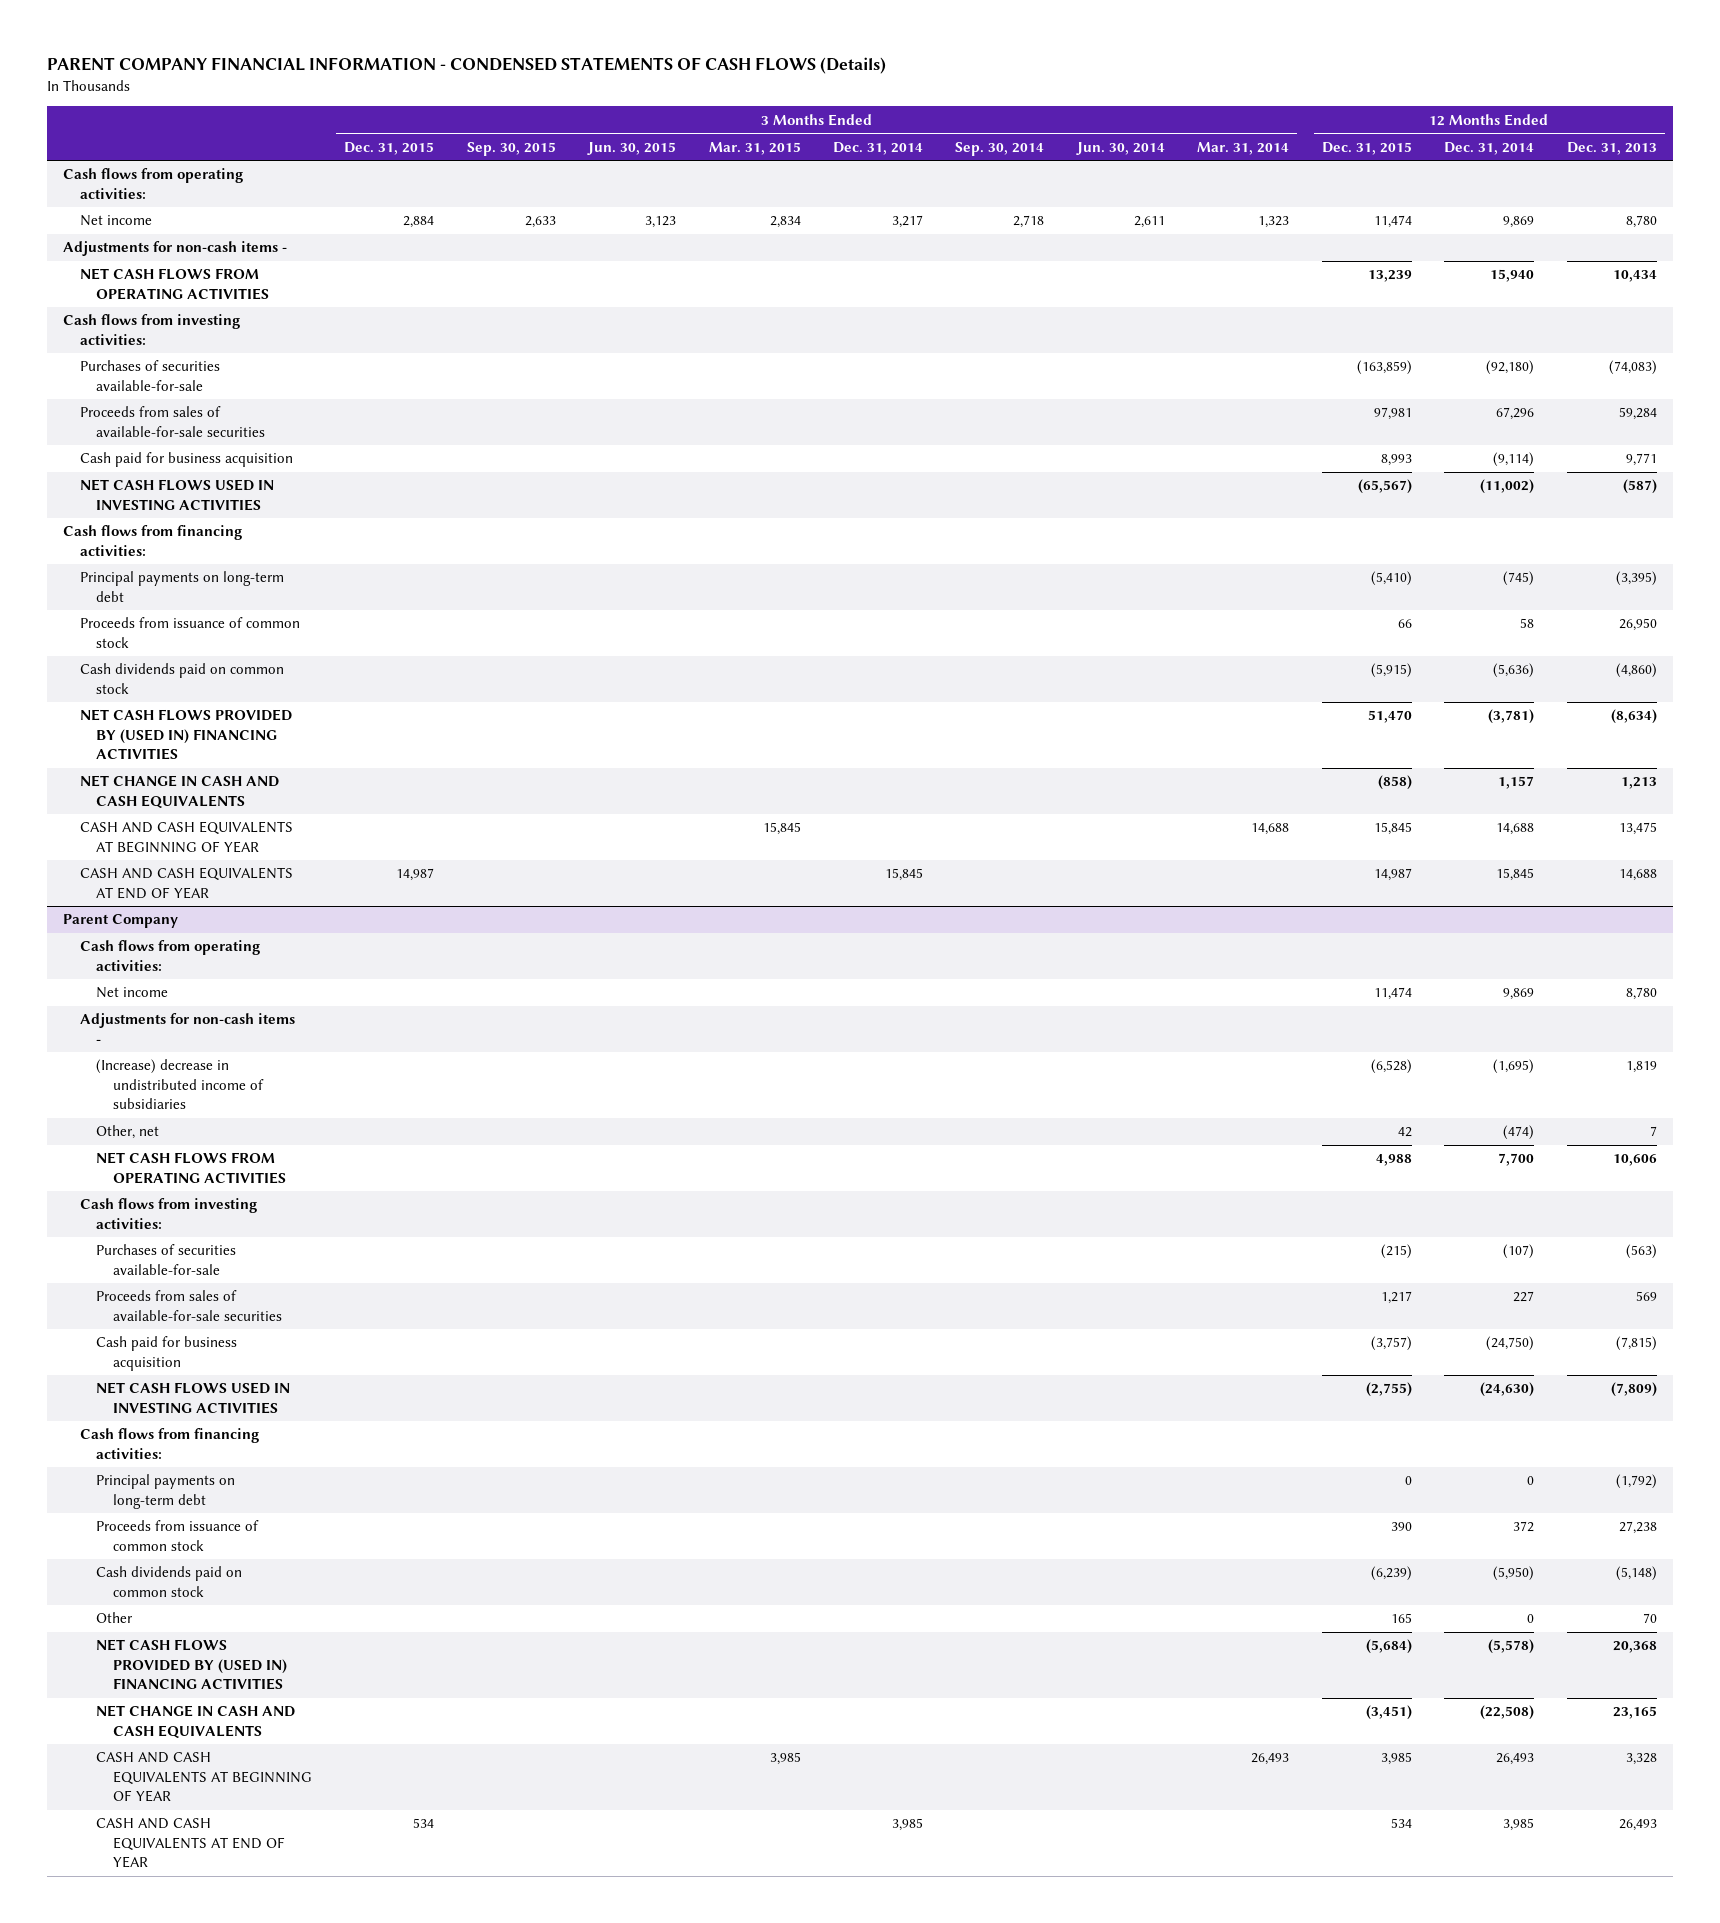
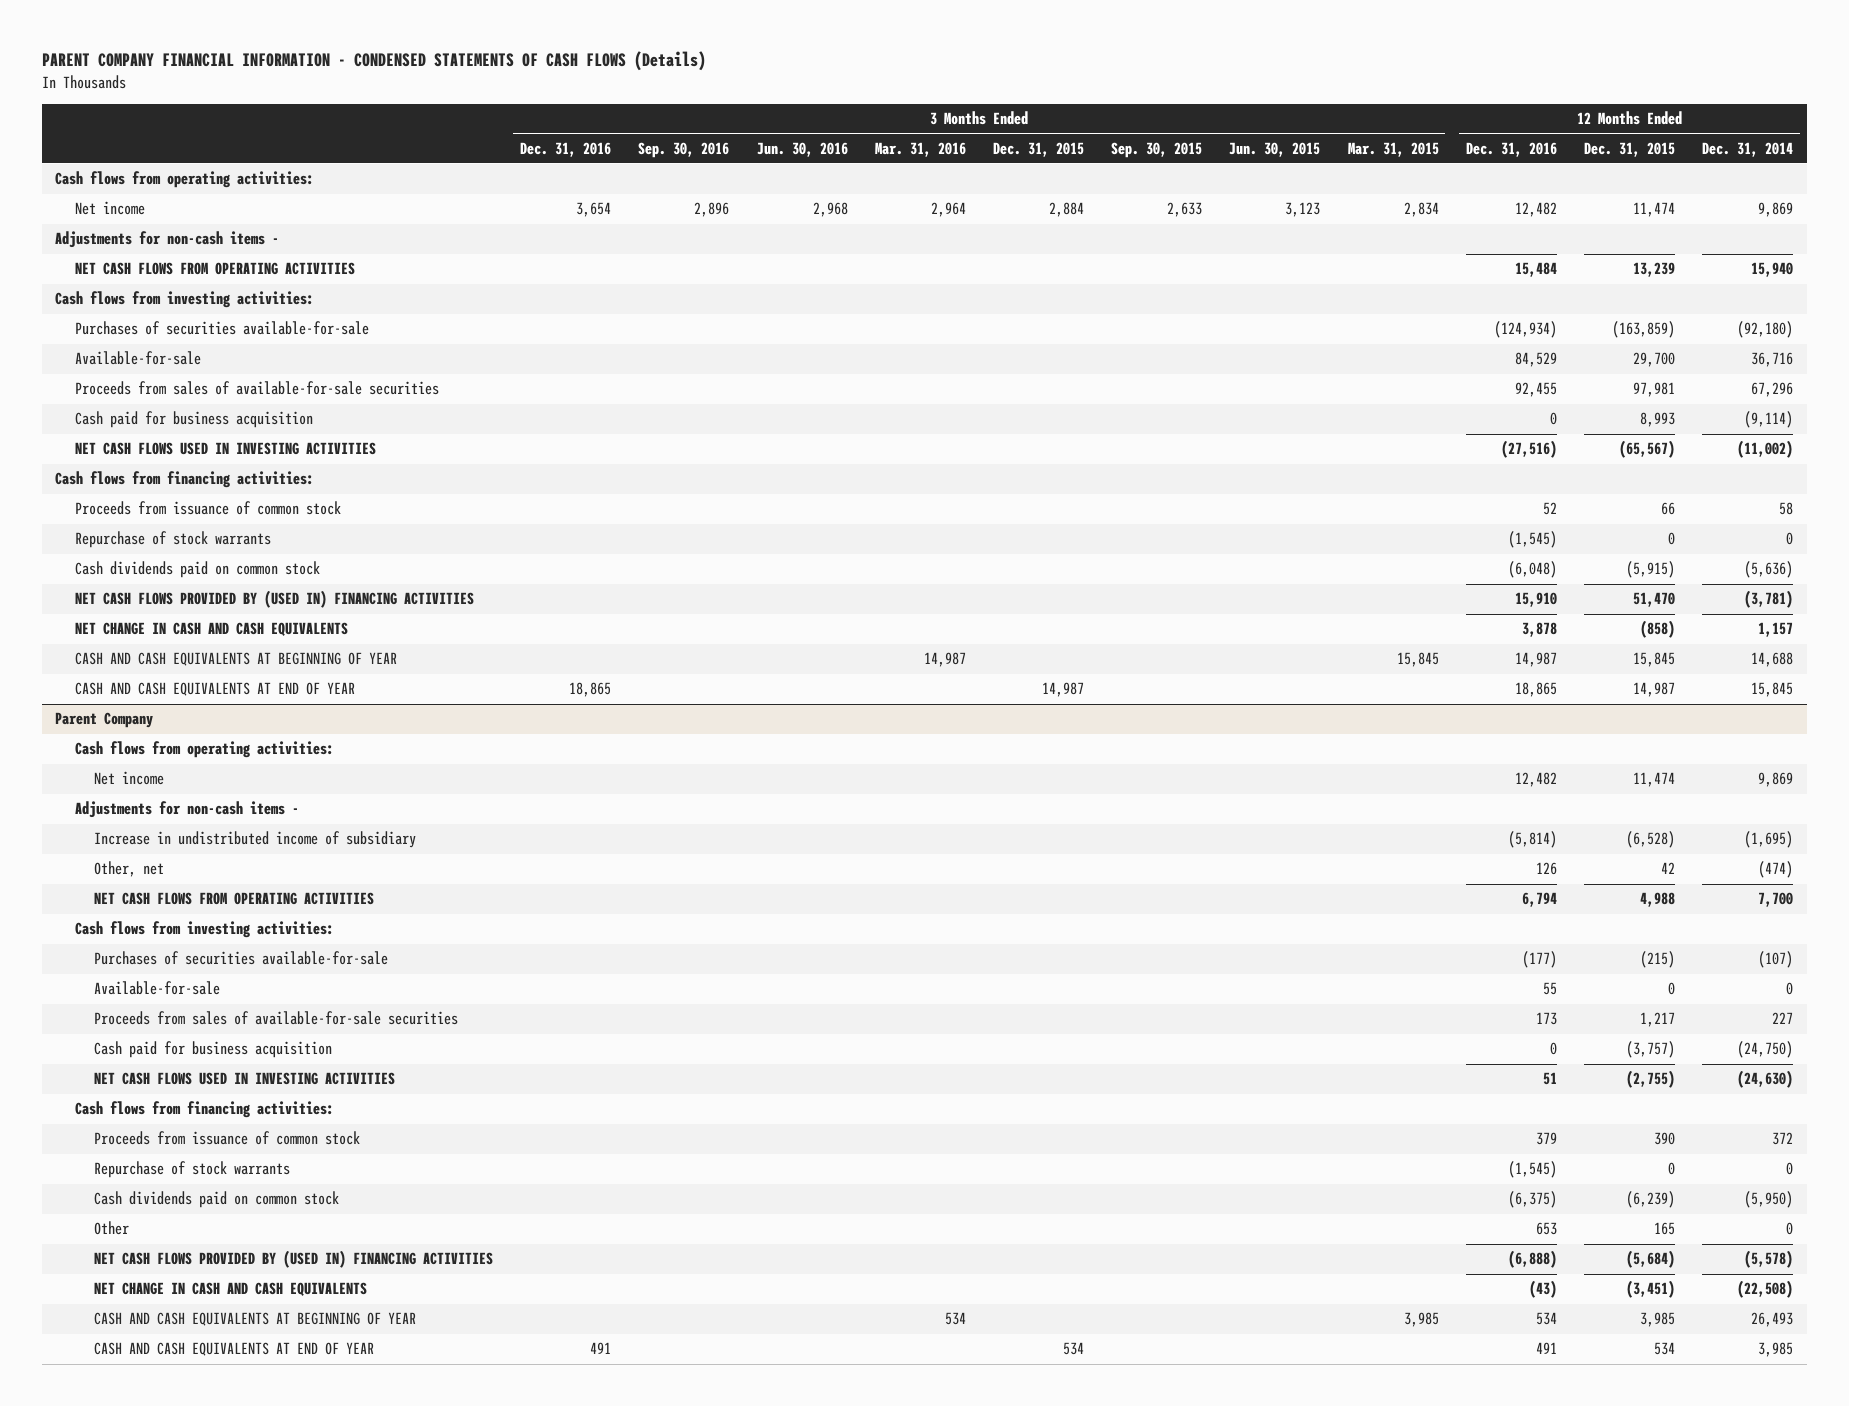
[833,141,924,155] Dec. 31, 2014 -> none
[955,141,1045,156] Sep. 30, 2014 -> none
[1075,141,1165,155] Jun. 30, 2014 -> none
[1197,141,1290,155] Mar. 31, 2014 -> none
[1566,141,1657,155] Dec. 31, 2013 -> none
none -> [520,141,612,157] Dec. 31, 2016
none -> [638,141,730,158] Sep. 30, 2016
none -> [756,141,848,157] Jun. 30, 2016
none -> [874,141,966,157] Mar. 31, 2016
none -> [1465,141,1557,157] Dec. 31, 2016
none -> [74,351,201,366] Available-for-sale
[79,571,284,602] Principal payments on long-term debt -> none
none -> [74,531,271,549] Repurchase of stock warrants
[96,1059,264,1110] (Increase) decrease in undistributed income of subsidiaries -> [94,831,417,849] Increase in undistributed income of subsidiary
none -> [94,981,221,996] Available-for-sale
[96,1474,236,1509] Principal payments on long-term debt -> none
none -> [94,1161,291,1179] Repurchase of stock warrants

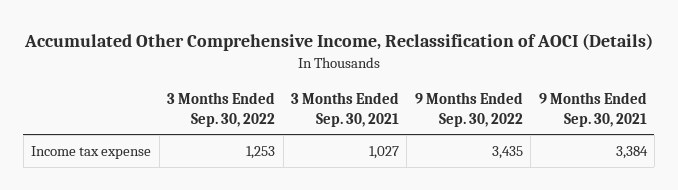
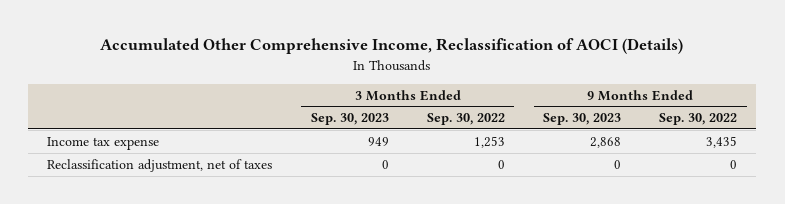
[290,91,399,127] 3 Months Ended Sep. 30, 2021 -> none
[538,91,647,127] 9 Months Ended Sep. 30, 2021 -> none
none -> [310,113,389,126] Sep. 30, 2023
none -> [543,113,622,126] Sep. 30, 2023
none -> [47,158,273,172] Reclassification adjustment, net of taxes

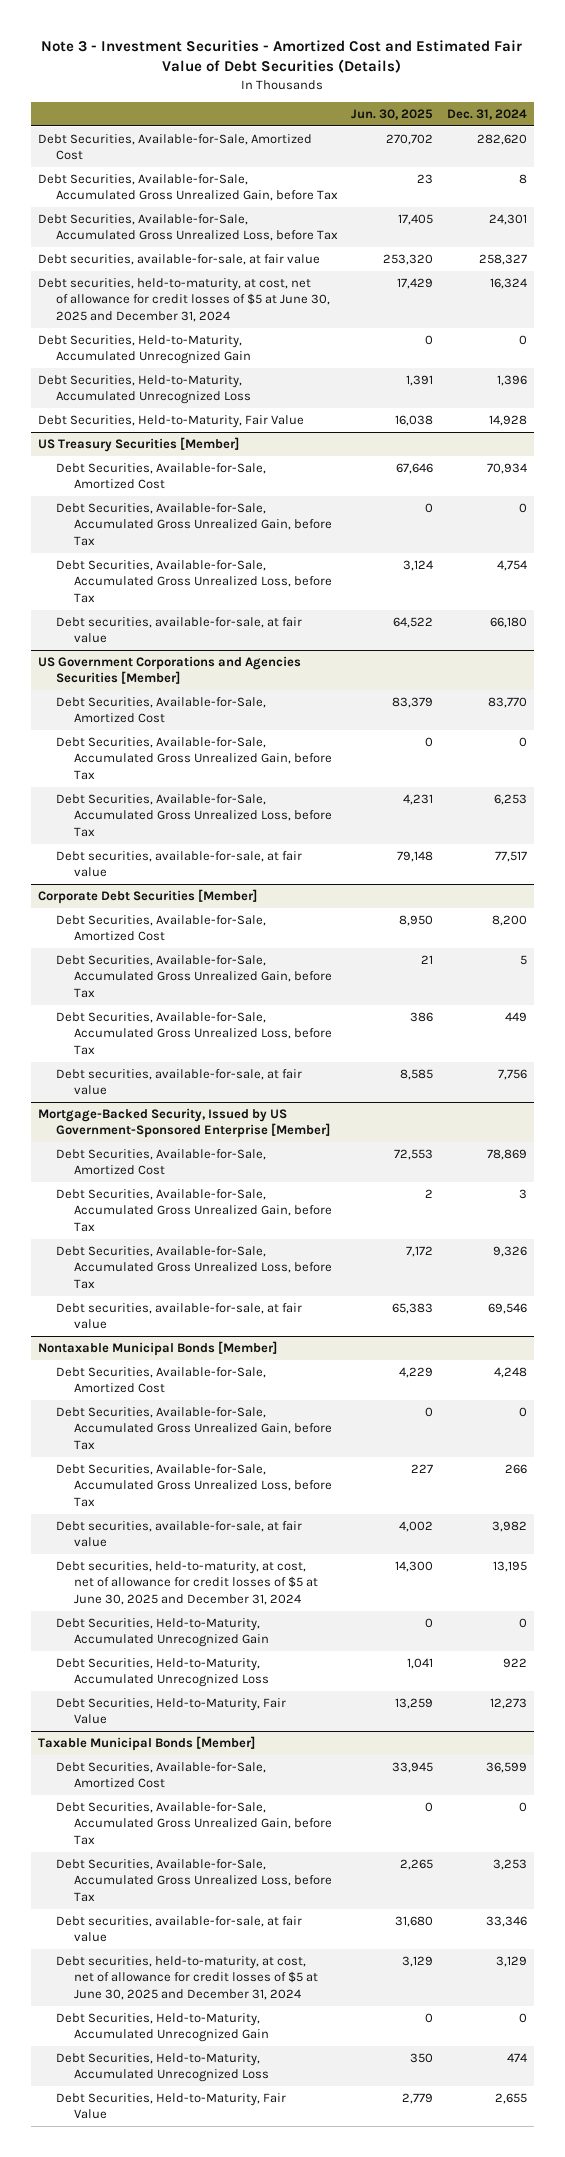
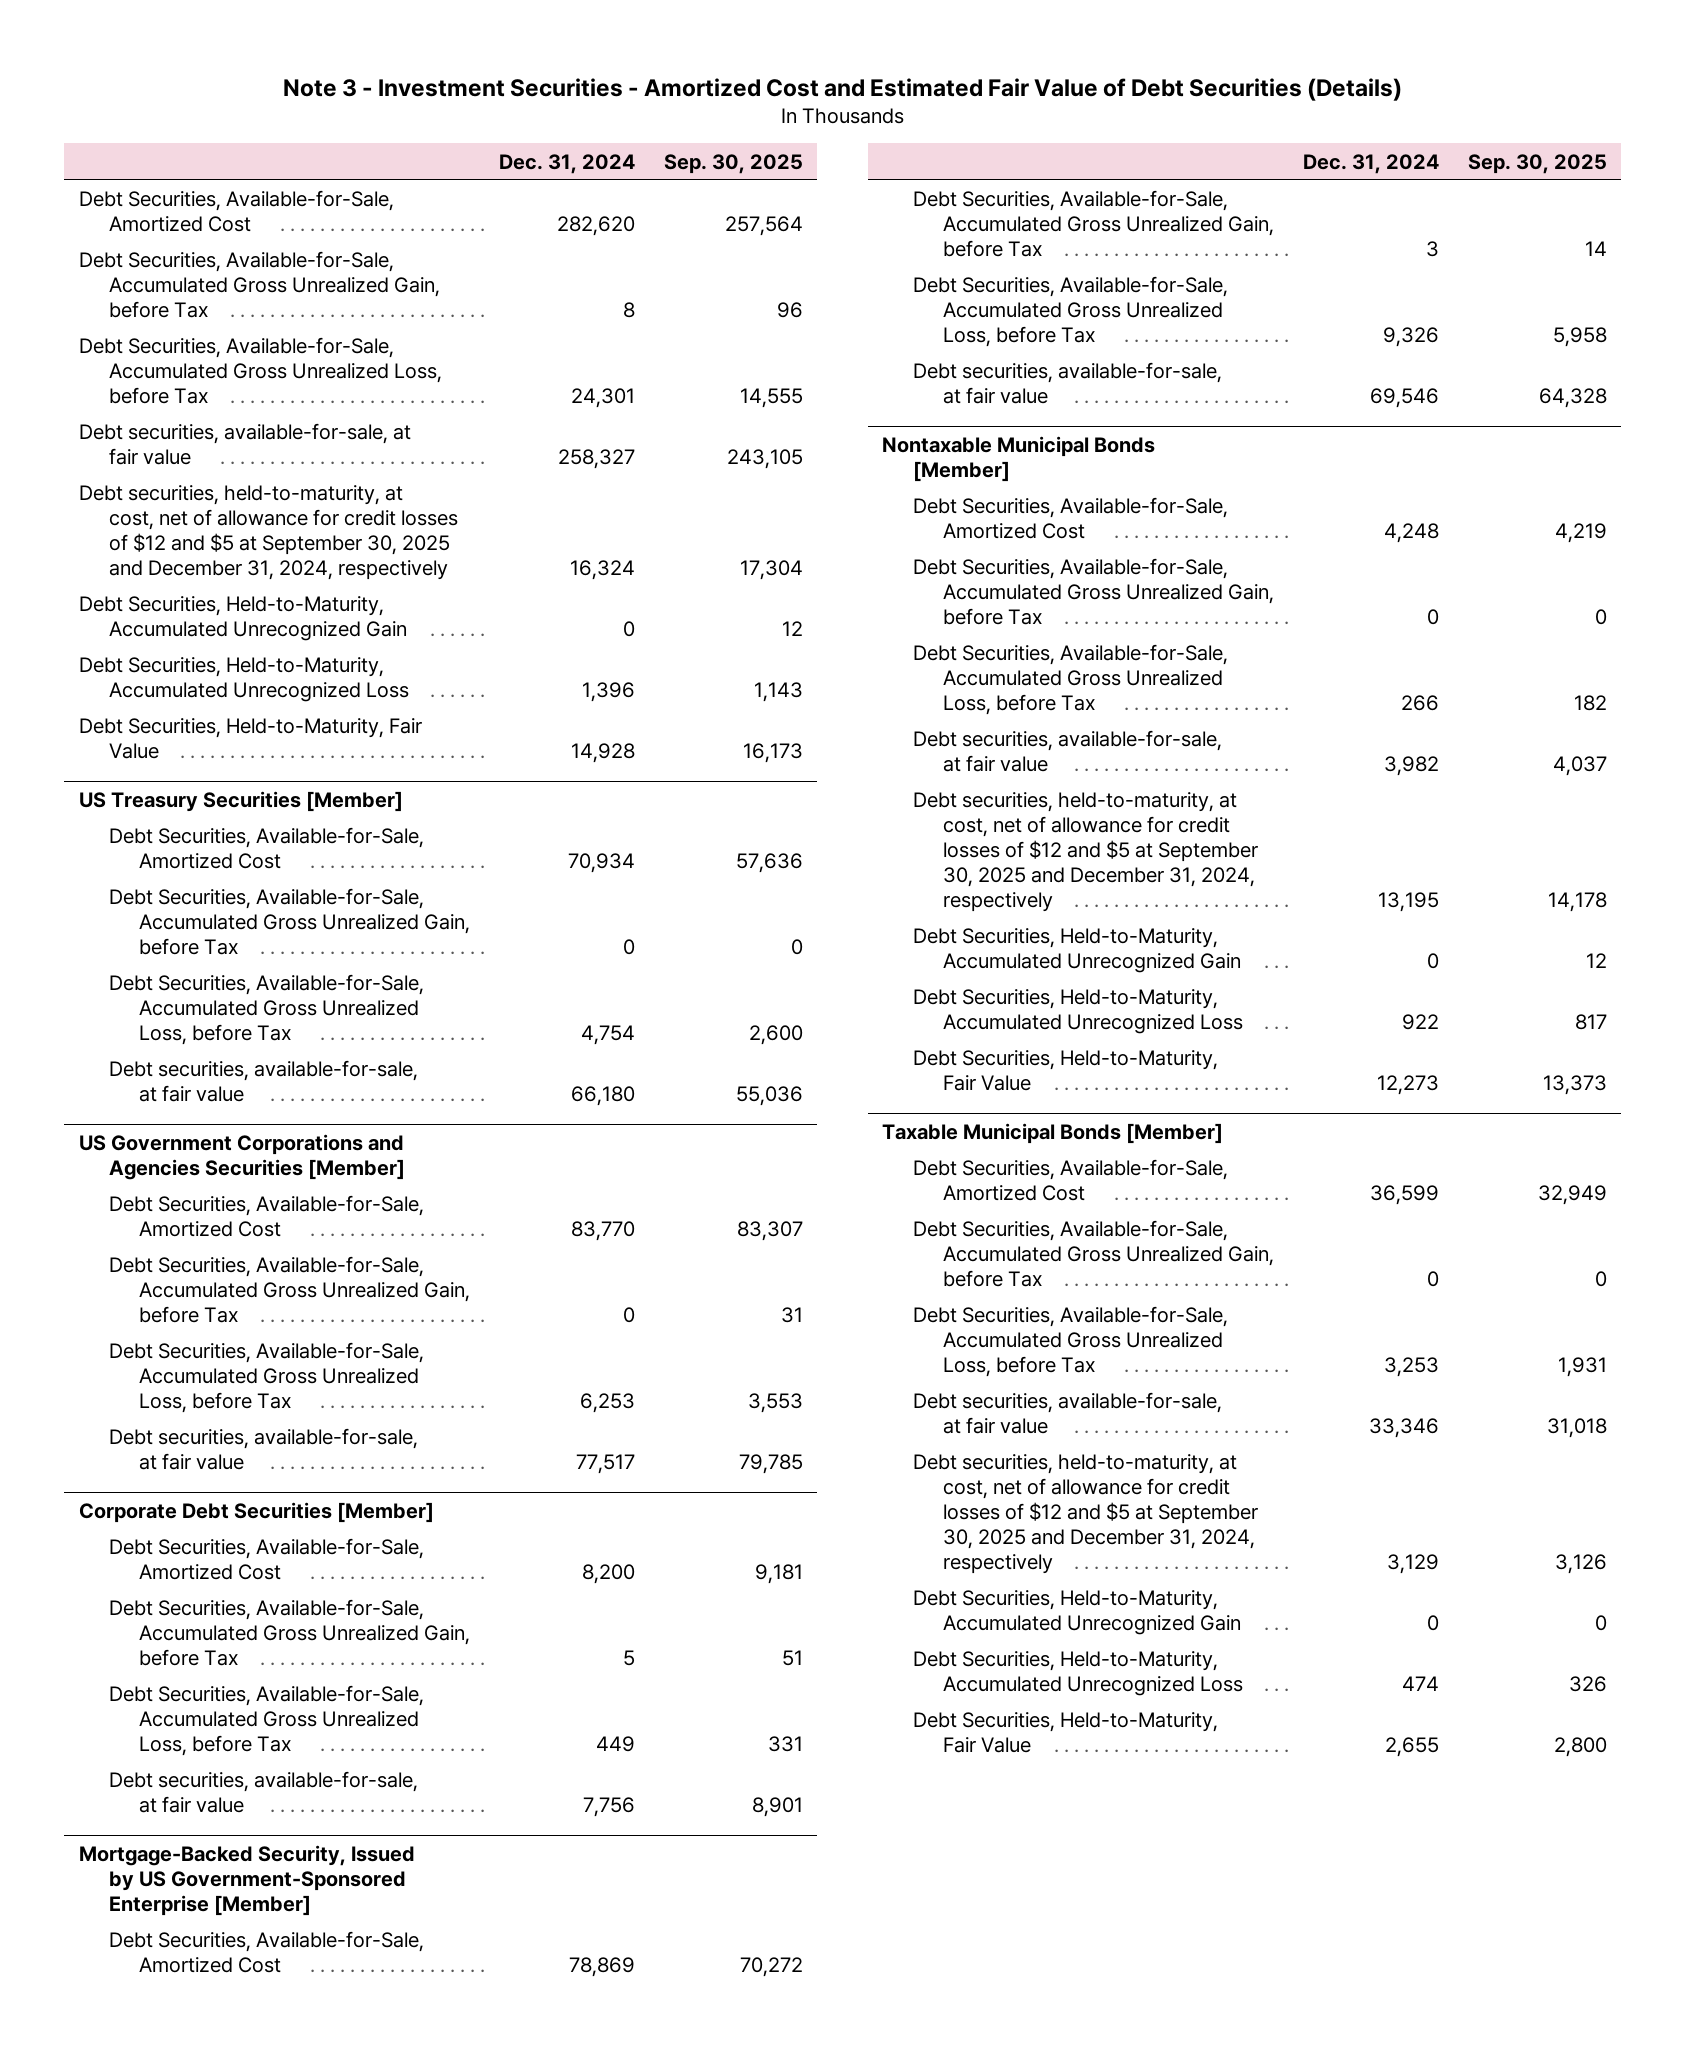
[351,108,434,120] Jun. 30, 2025 -> none
none -> [663,153,803,174] Sep. 30, 2025
[37,278,330,322] Debt securities, held-to-maturity, at cost, net of allowance for credit losses of $5 at June 30, 2025 and December 31, 2024 -> [78,485,458,581] Debt securities, held-to-maturity, at cost, net of allowance for credit losses of $12 and $5 at September 30, 2025 and December 31, 2024, respectively
[55,1561,318,1605] Debt securities, held-to-maturity, at cost, net of allowance for credit losses of $5 at June 30, 2025 and December 31, 2024 -> [912,792,1259,913] Debt securities, held-to-maturity, at cost, net of allowance for credit losses of $12 and $5 at September 30, 2025 and December 31, 2024, respectively
[55,1956,318,2000] Debt securities, held-to-maturity, at cost, net of allowance for credit losses of $5 at June 30, 2025 and December 31, 2024 -> [912,1454,1259,1575] Debt securities, held-to-maturity, at cost, net of allowance for credit losses of $12 and $5 at September 30, 2025 and December 31, 2024, respectively

